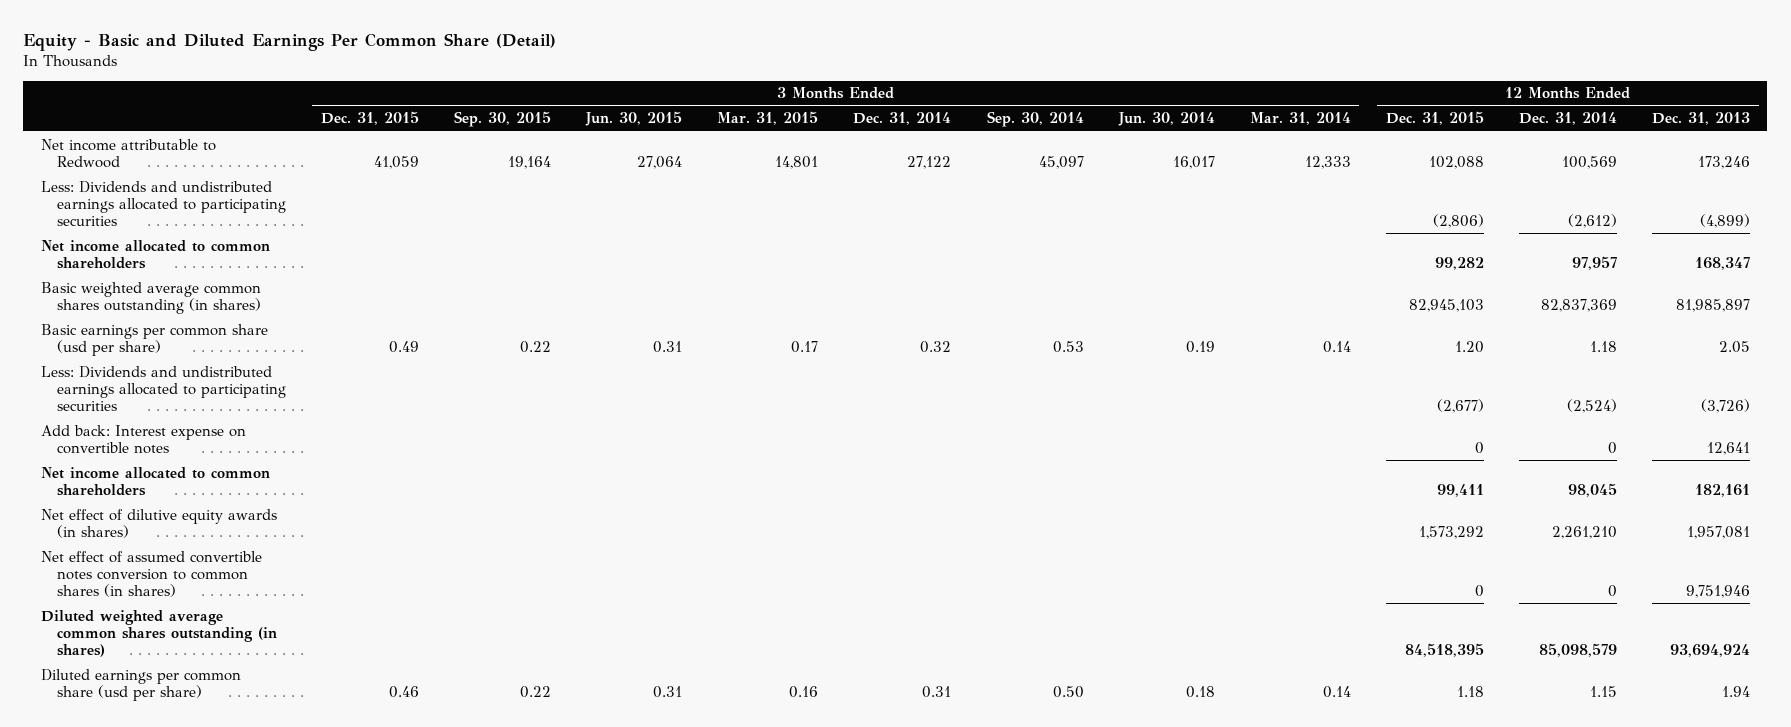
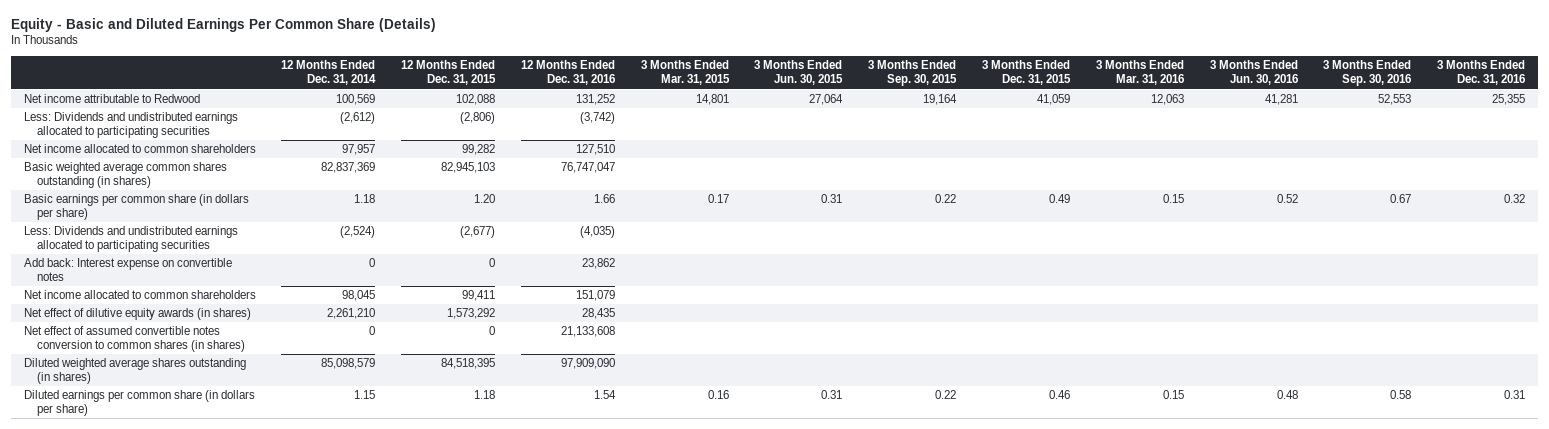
[23,33,557,52] Equity - Basic and Diluted Earnings Per Common Share (Detail) -> [10,17,436,32] Equity - Basic and Diluted Earnings Per Common Share (Details)
[853,112,952,126] Dec. 31, 2014 -> none
[986,111,1084,128] Sep. 30, 2014 -> none
[1117,112,1215,127] Jun. 30, 2014 -> none
[1249,112,1351,126] Mar. 31, 2014 -> none
[1651,112,1750,126] Dec. 31, 2013 -> none
none -> [520,60,615,86] 12 Months Ended Dec. 31, 2016
none -> [1095,60,1184,86] 3 Months Ended Mar. 31, 2016
none -> [1209,60,1298,86] 3 Months Ended Jun. 30, 2016
none -> [1323,60,1412,87] 3 Months Ended Sep. 30, 2016
none -> [1437,60,1526,86] 3 Months Ended Dec. 31, 2016
[40,323,268,356] Basic earnings per common share (usd per share) -> [23,194,249,221] Basic earnings per common share (in dollars per share)
[40,609,278,657] Diluted weighted average common shares outstanding (in shares) -> [23,358,246,385] Diluted weighted average shares outstanding (in shares)
[40,668,241,701] Diluted earnings per common share (usd per share) -> [23,390,255,417] Diluted earnings per common share (in dollars per share)

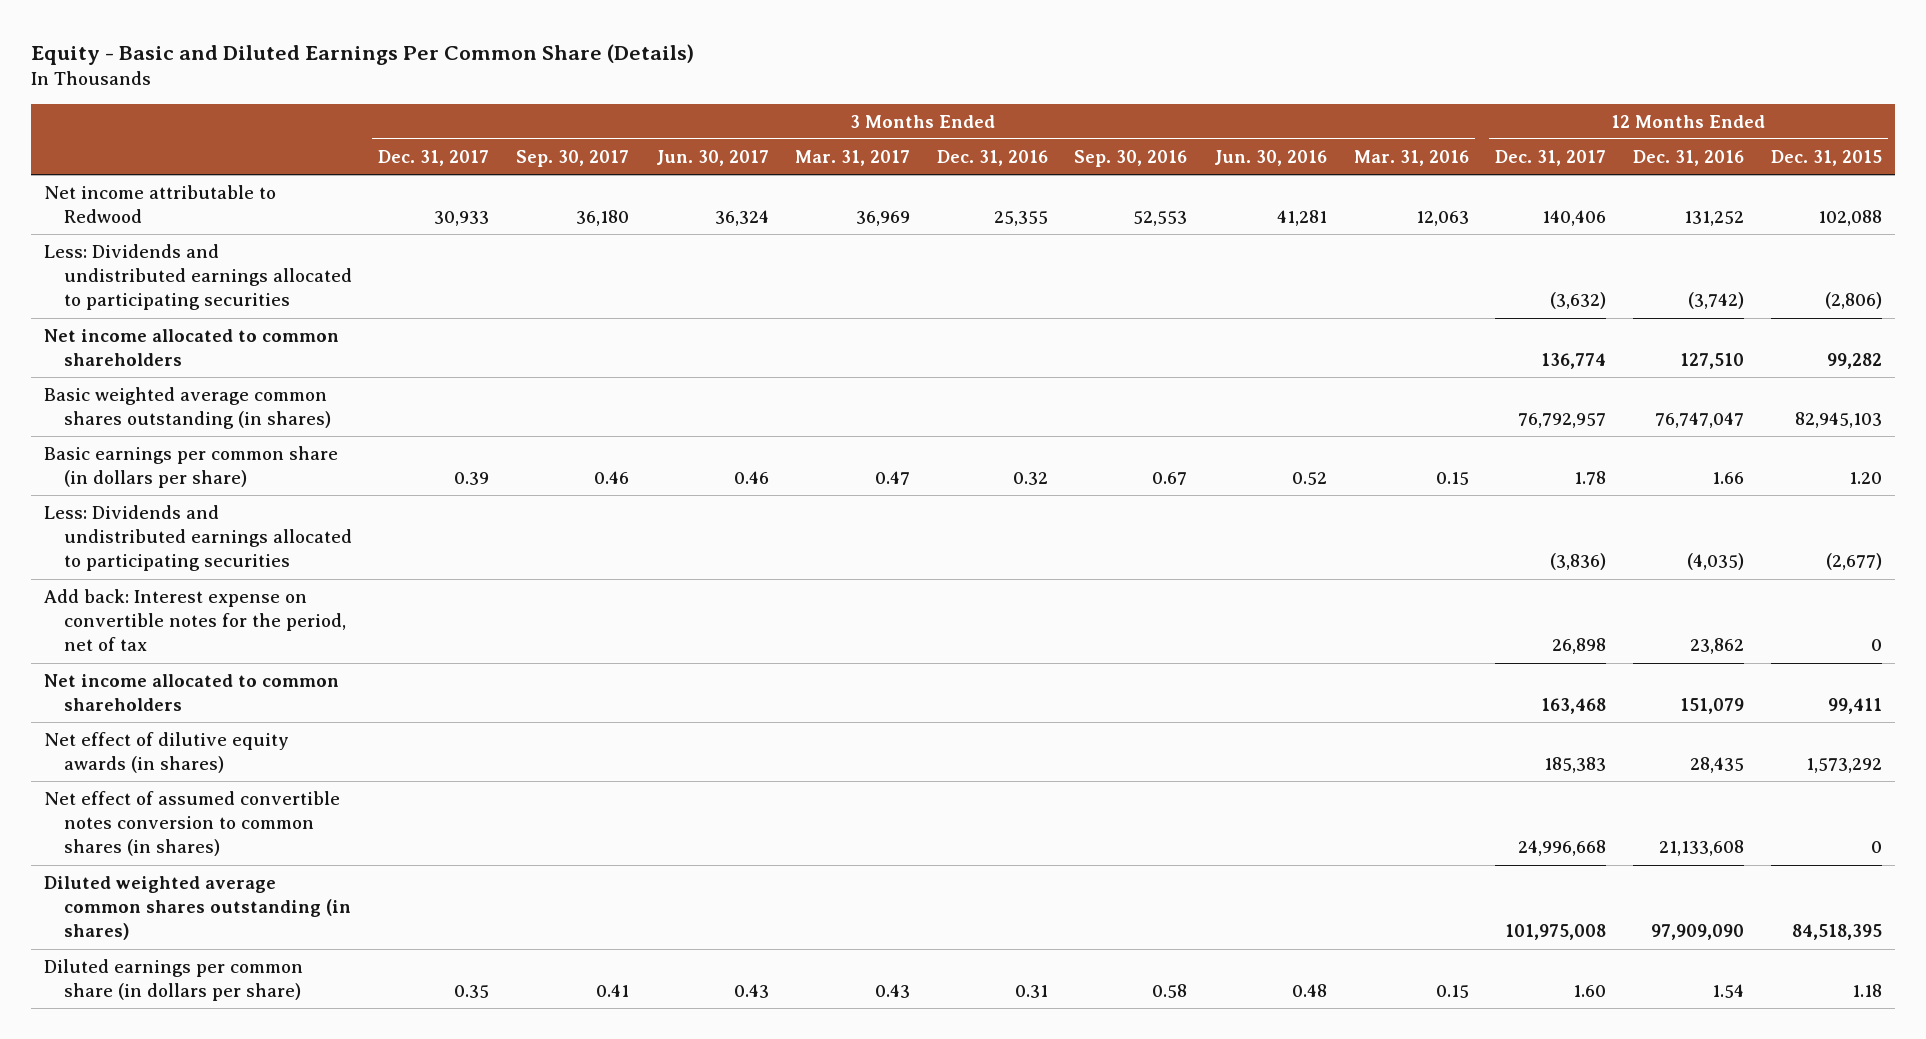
[281,60,377,86] 12 Months Ended Dec. 31, 2014 -> none
[640,60,730,86] 3 Months Ended Mar. 31, 2015 -> none
[754,60,844,86] 3 Months Ended Jun. 30, 2015 -> none
[868,60,958,87] 3 Months Ended Sep. 30, 2015 -> none
[981,60,1071,86] 3 Months Ended Dec. 31, 2015 -> none
none -> [378,149,490,166] Dec. 31, 2017
none -> [515,149,629,167] Sep. 30, 2017
none -> [655,149,769,166] Jun. 30, 2017
none -> [795,149,911,166] Mar. 31, 2017
none -> [1495,149,1607,166] Dec. 31, 2017
[23,258,232,282] Add back: Interest expense on convertible notes -> [44,589,346,652] Add back: Interest expense on convertible notes for the period, net of tax
[23,358,246,385] Diluted weighted average shares outstanding (in shares) -> [44,876,351,941] Diluted weighted average common shares outstanding (in shares)

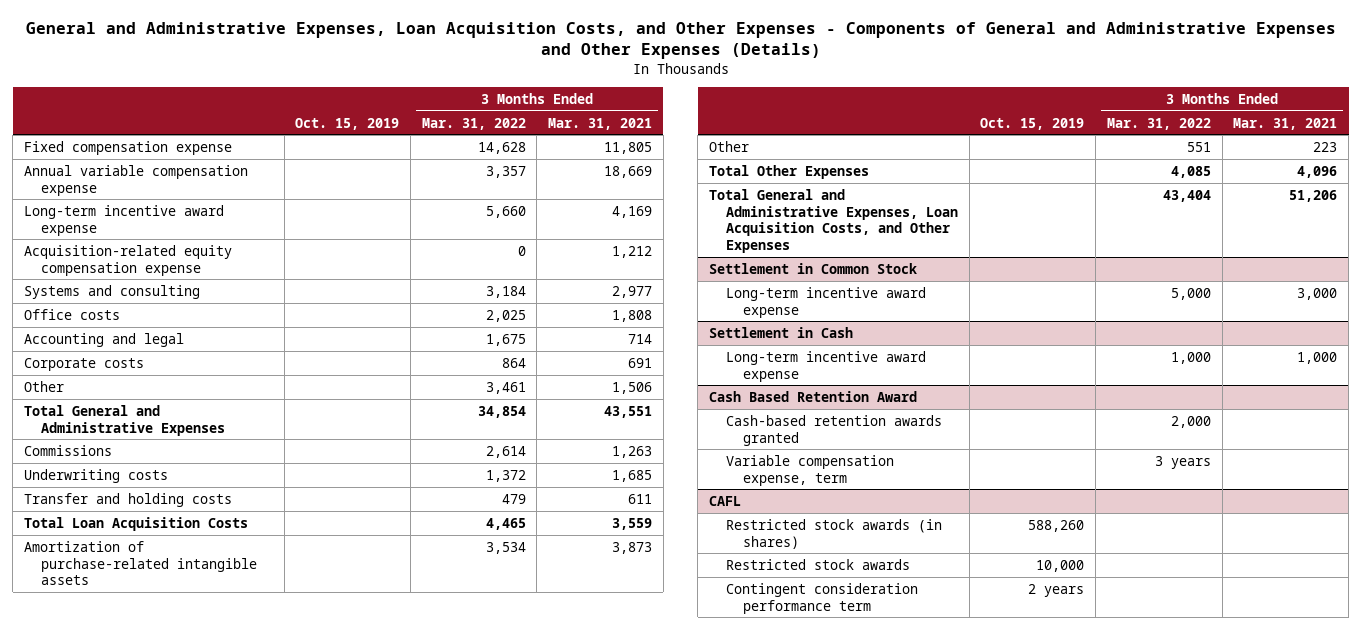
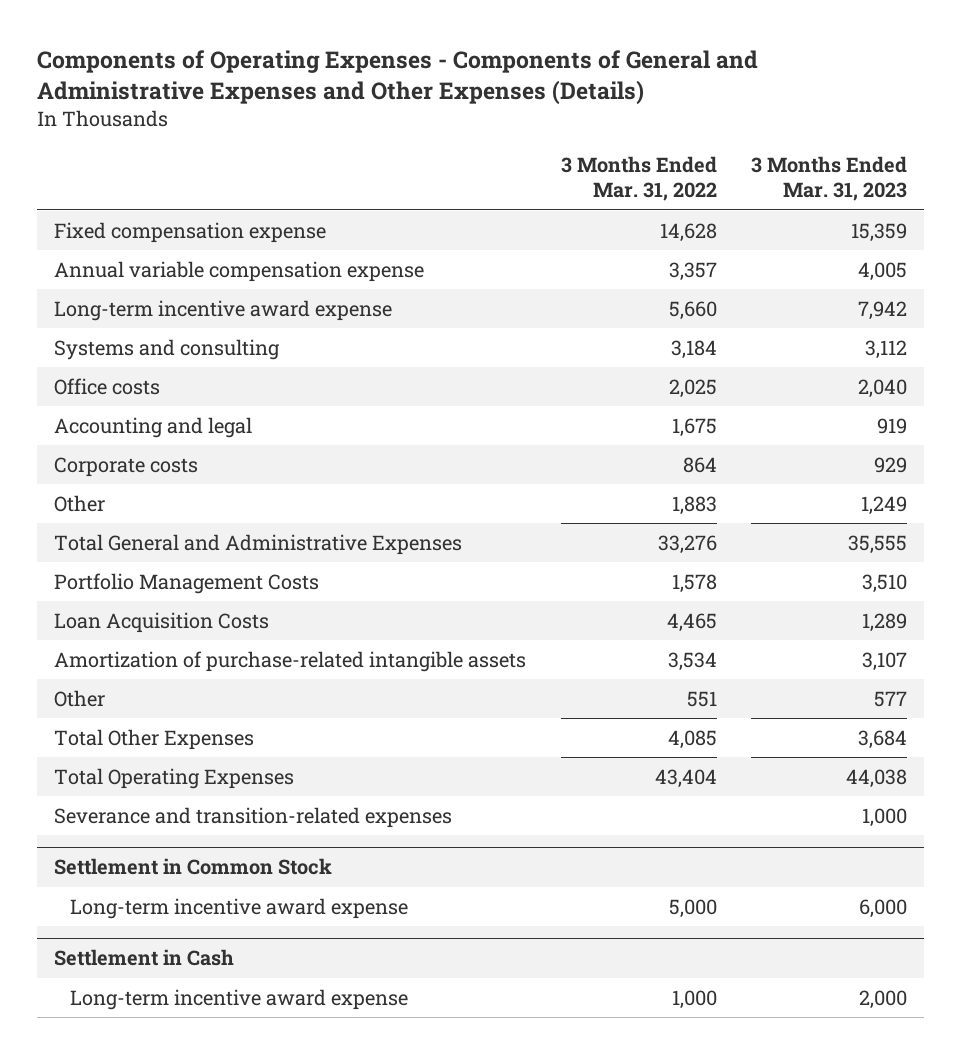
[25,21,1336,60] General and Administrative Expenses, Loan Acquisition Costs, and Other Expenses - Components of General and Administrative Expenses and Other Expenses (Details) -> [36,49,758,105] Components of Operating Expenses - Components of General and Administrative Expenses and Other Expenses (Details)
[295,117,400,130] Oct. 15, 2019 -> none
[548,117,653,130] Mar. 31, 2021 -> none
none -> [751,156,908,202] 3 Months Ended Mar. 31, 2023
[23,244,232,276] Acquisition-related equity compensation expense -> none
[23,444,112,456] Commissions -> none
[23,468,168,483] Underwriting costs -> none
[23,492,232,507] Transfer and holding costs -> none
[485,381,526,394] 3,461 -> [671,495,717,515] 1,883
[477,405,526,418] 34,854 -> [657,534,717,554] 33,276
none -> [54,572,320,594] Portfolio Management Costs
[23,516,248,531] Total Loan Acquisition Costs -> [54,611,270,633] Loan Acquisition Costs
[708,188,958,254] Total General and Administrative Expenses, Loan Acquisition Costs, and Other Expenses -> [54,767,295,789] Total Operating Expenses
none -> [54,806,453,828] Severance and transition-related expenses
[708,390,917,402] Cash Based Retention Award -> none
[725,414,942,446] Cash-based retention awards granted -> none
[725,454,894,486] Variable compensation expense, term -> none
[708,495,741,506] CAFL -> none
[725,518,942,549] Restricted stock awards (in shares) -> none
[725,558,910,570] Restricted stock awards -> none
[725,582,918,614] Contingent consideration performance term -> none

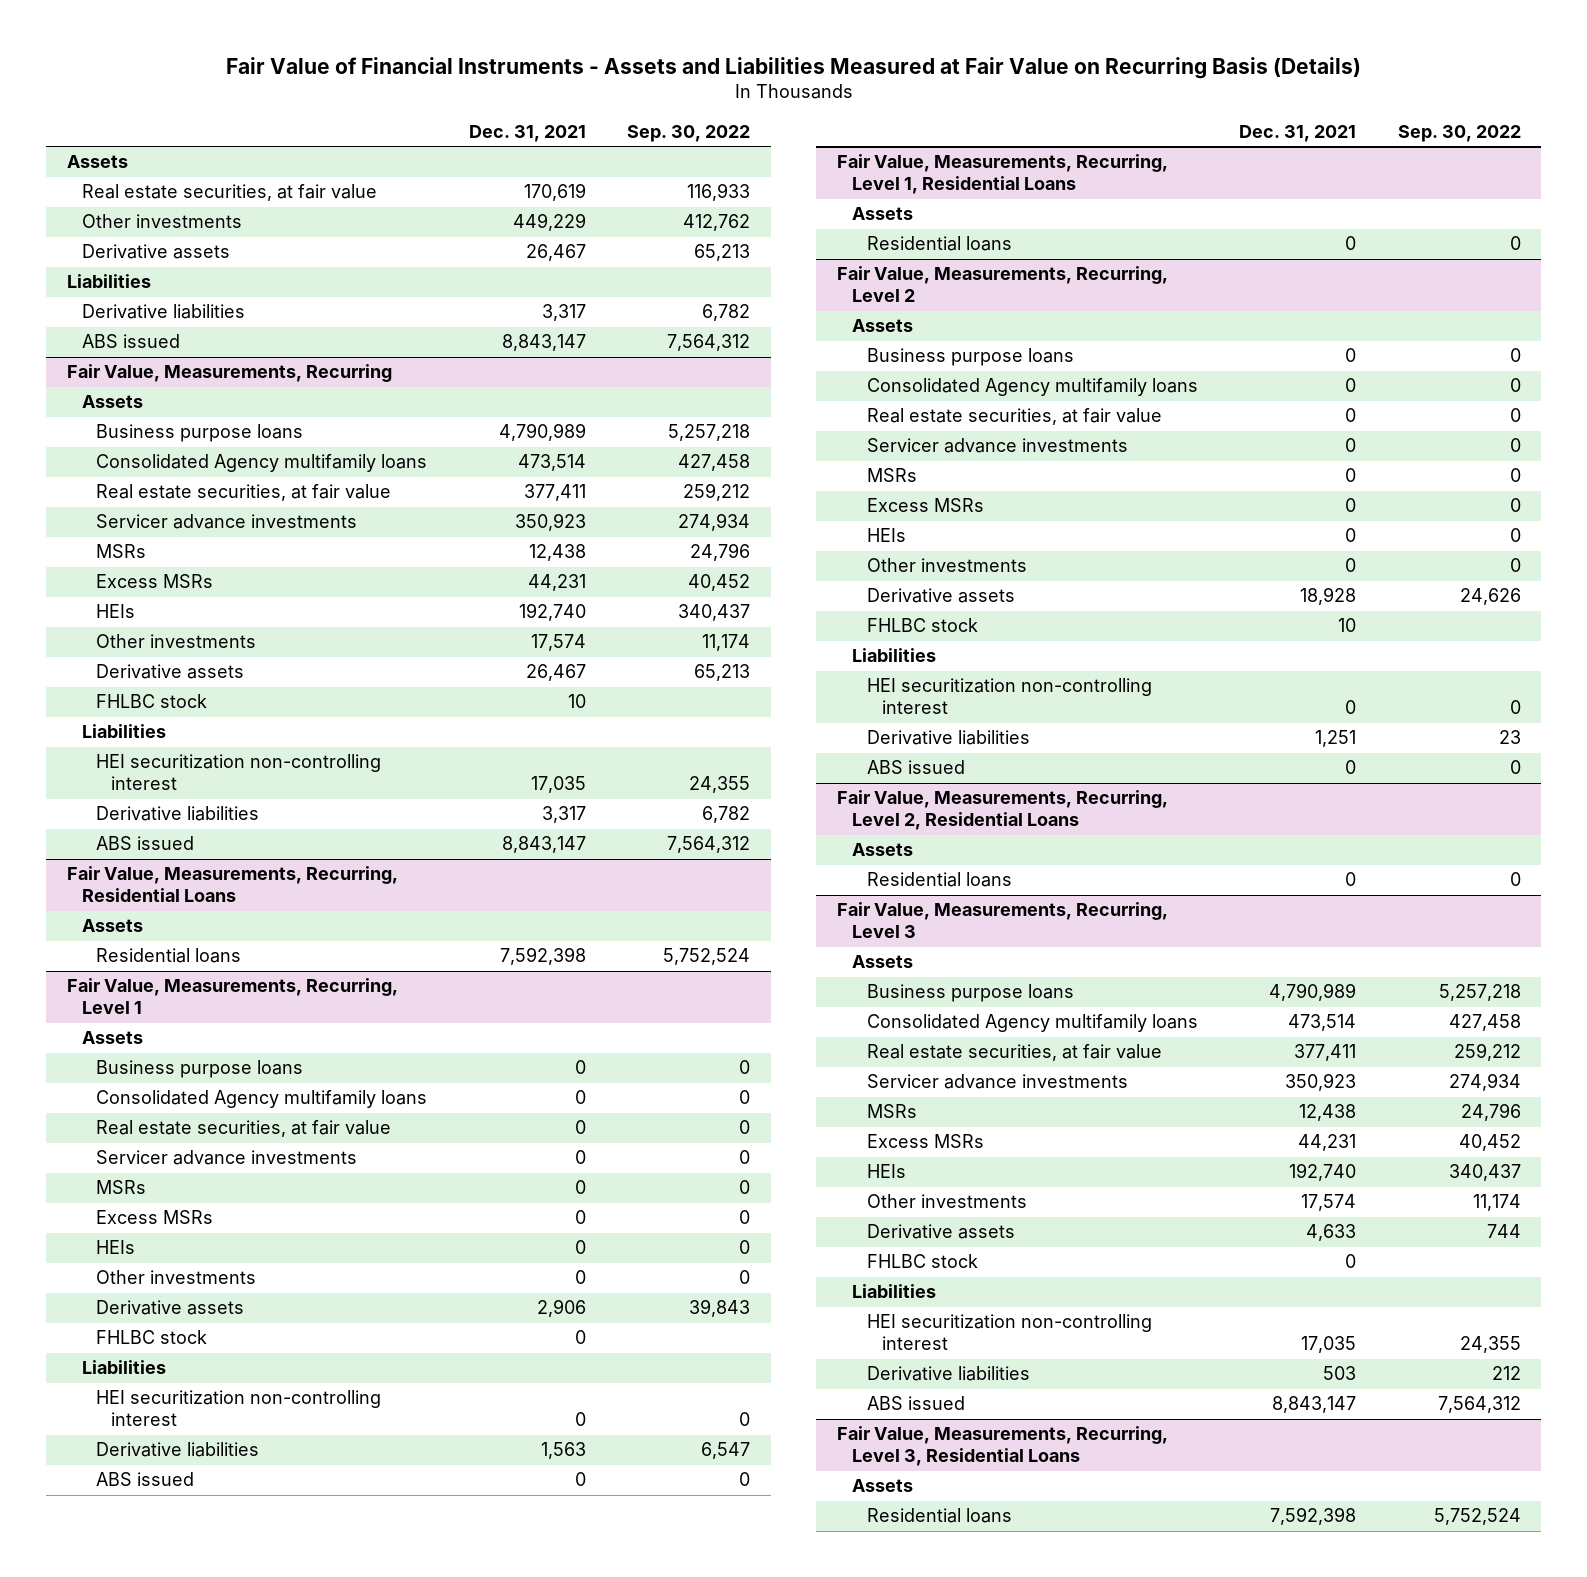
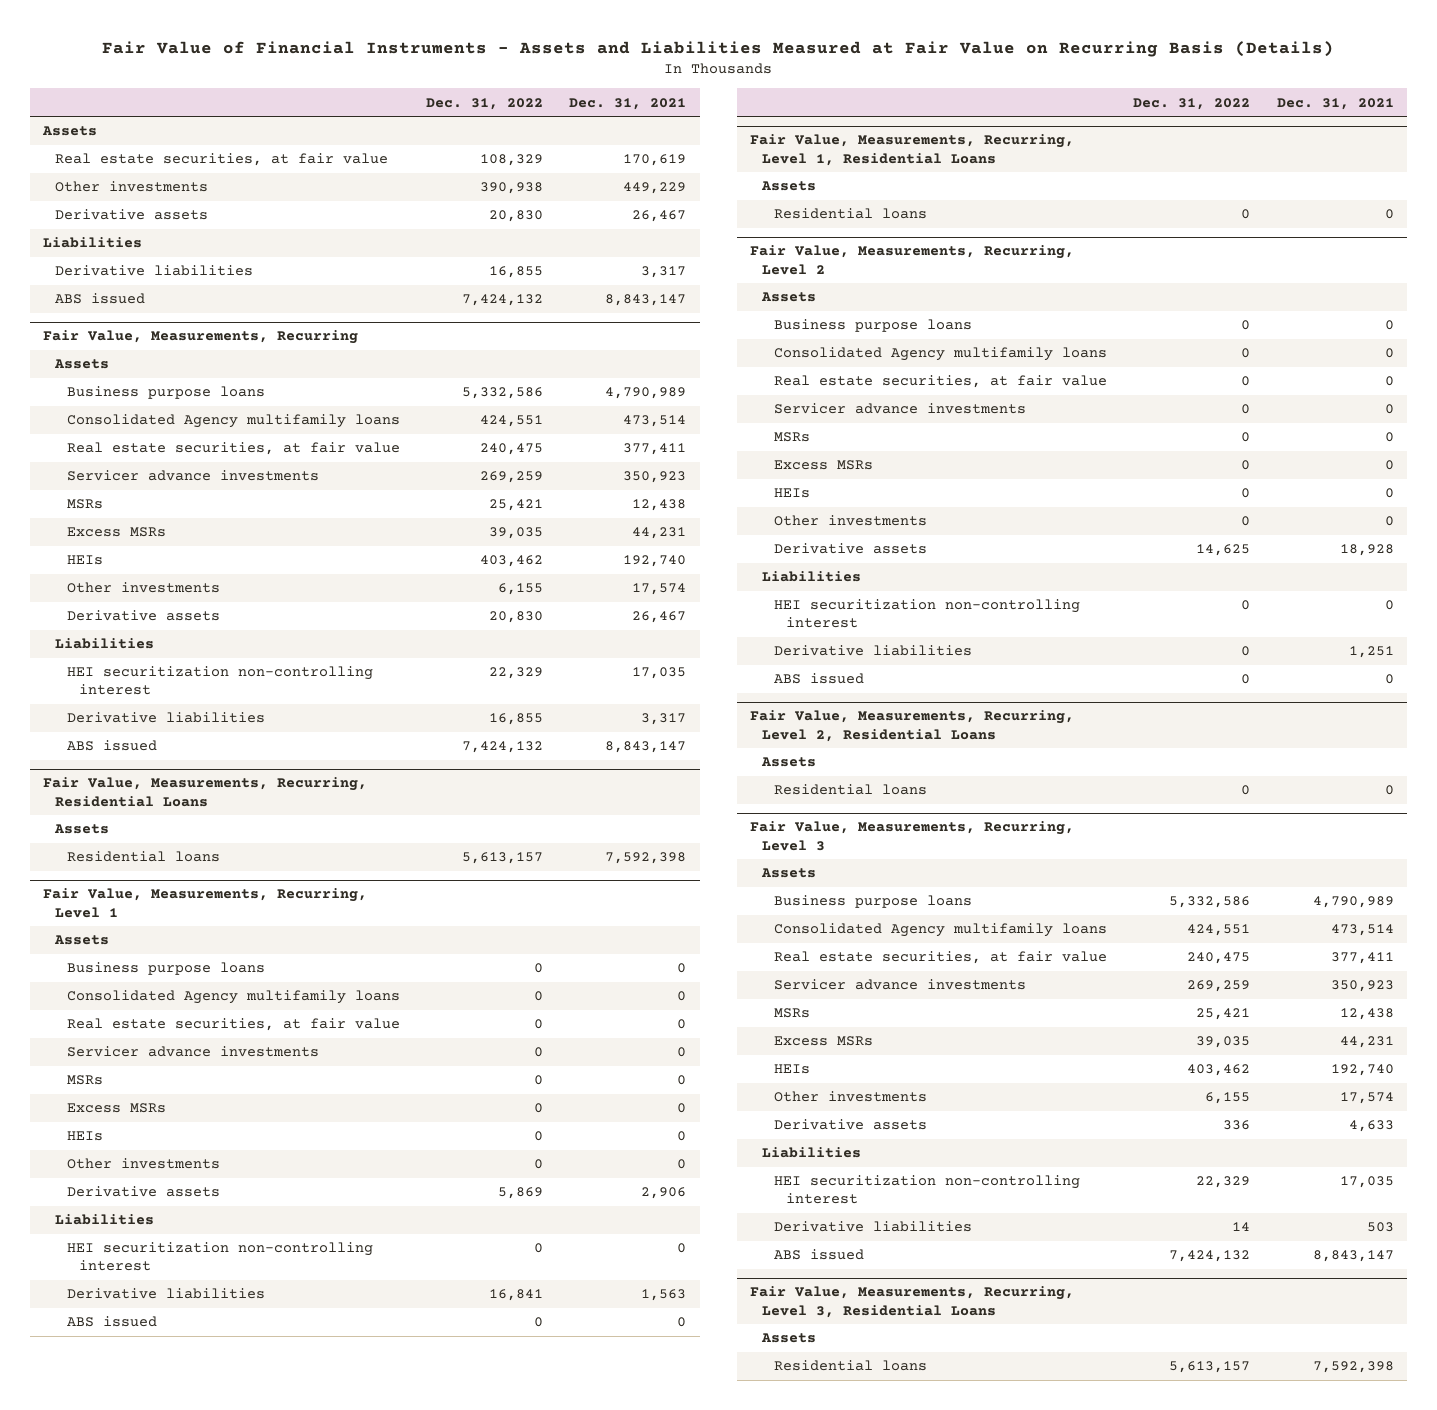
[627,124,751,142] Sep. 30, 2022 -> none
none -> [426,97,544,110] Dec. 31, 2022
[96,694,208,709] FHLBC stock -> none
[96,1330,208,1345] FHLBC stock -> none
[866,618,978,633] FHLBC stock -> none
[866,1254,978,1269] FHLBC stock -> none

